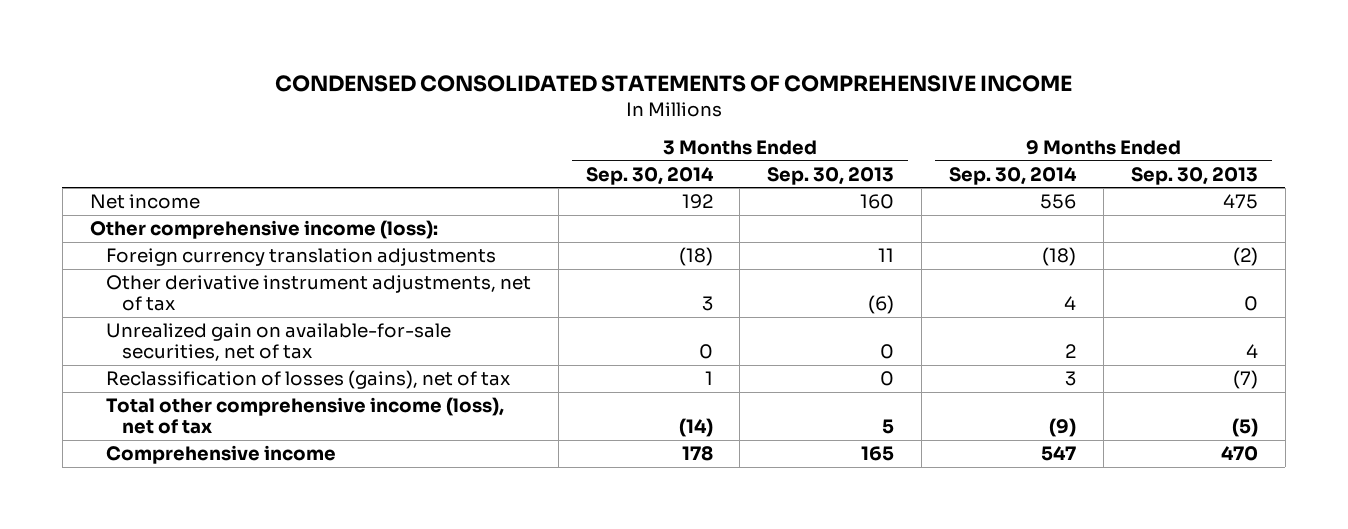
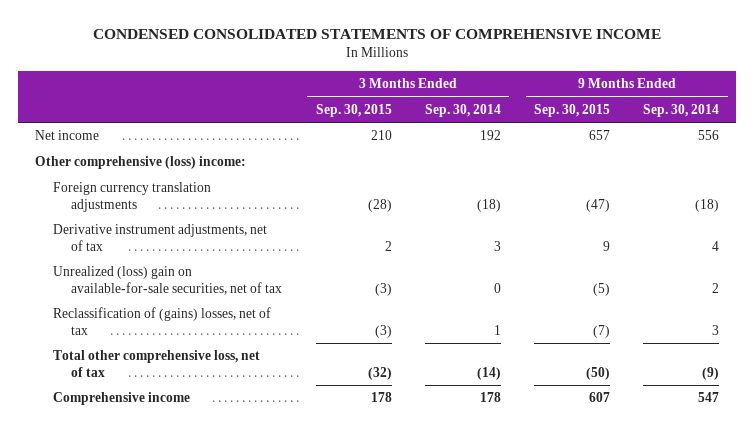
[767,166,895,185] Sep. 30, 2013 -> none
[1130,166,1258,185] Sep. 30, 2013 -> none
none -> [315,103,392,117] Sep. 30, 2015
none -> [534,103,611,117] Sep. 30, 2015
[89,220,438,240] Other comprehensive income (loss): -> [34,156,246,170] Other comprehensive (loss) income:
[105,275,531,312] Other derivative instrument adjustments, net of tax -> [52,224,267,251] Derivative instrument adjustments, net of tax
[105,323,451,362] Unrealized gain on available-for-sale securities, net of tax -> [52,266,283,295] Unrealized (loss) gain on available-for-sale securities, net of tax
[105,370,510,390] Reclassification of losses (gains), net of tax -> [52,307,271,335] Reclassification of (gains) losses, net of tax
[105,397,504,435] Total other comprehensive income (loss), net of tax -> [52,350,260,377] Total other comprehensive loss, net of tax

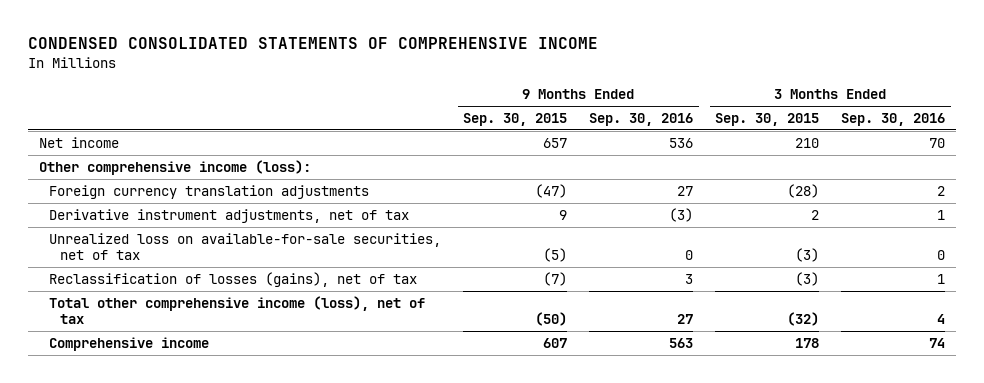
[424,103,501,117] Sep. 30, 2014 -> none
[643,103,720,117] Sep. 30, 2014 -> none
none -> [589,113,694,127] Sep. 30, 2016
none -> [841,113,946,127] Sep. 30, 2016
[34,156,246,170] Other comprehensive (loss) income: -> [38,159,311,175] Other comprehensive income (loss):
[52,266,283,295] Unrealized (loss) gain on available-for-sale securities, net of tax -> [49,232,442,261] Unrealized loss on available-for-sale securities, net of tax
[52,307,271,335] Reclassification of (gains) losses, net of tax -> [49,271,418,287] Reclassification of losses (gains), net of tax
[52,350,260,377] Total other comprehensive loss, net of tax -> [49,295,426,325] Total other comprehensive income (loss), net of tax

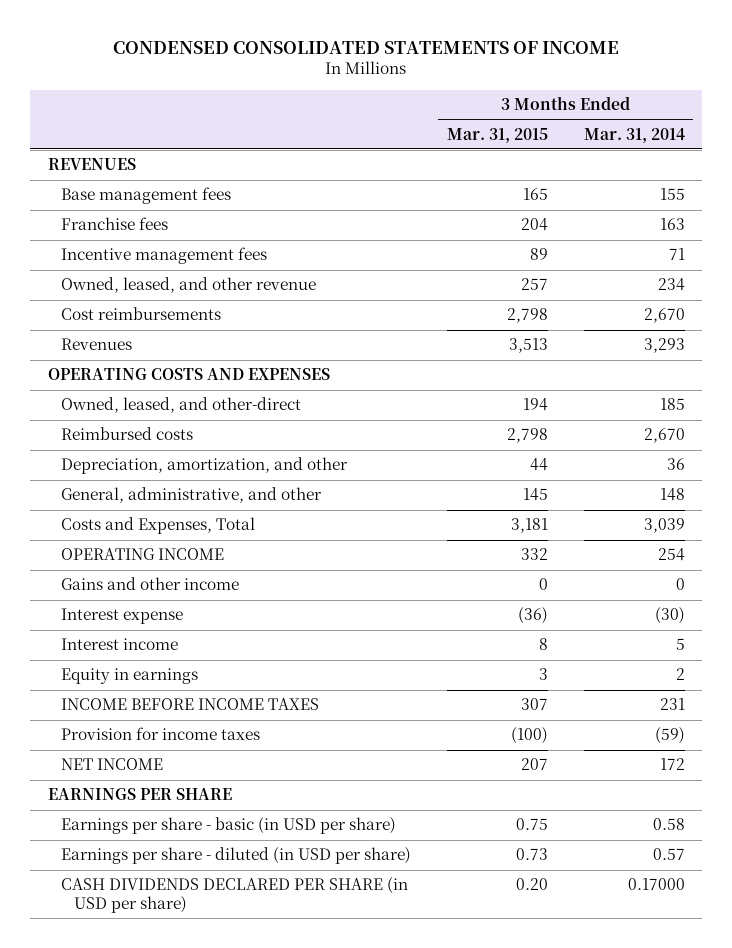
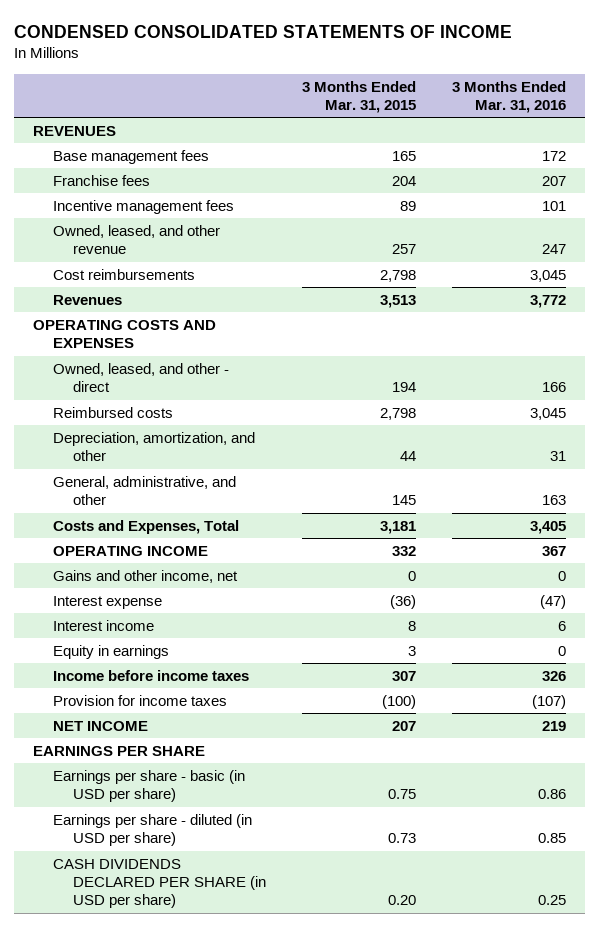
[583,127,685,143] Mar. 31, 2014 -> none
none -> [452,80,567,113] 3 Months Ended Mar. 31, 2016
[60,397,301,414] Owned, leased, and other-direct -> [52,362,229,393] Owned, leased, and other - direct
[60,577,239,591] Gains and other income -> [52,569,238,583] Gains and other income, net
[60,698,319,711] INCOME BEFORE INCOME TAXES -> [52,669,249,681] Income before income taxes

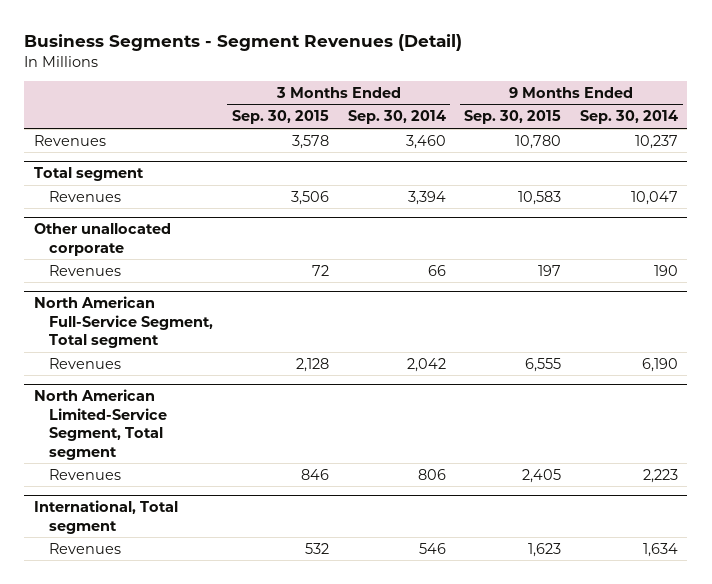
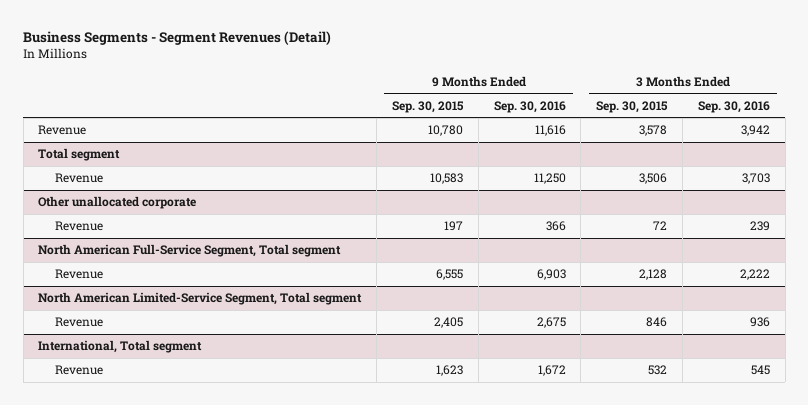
[347,110,446,125] Sep. 30, 2014 -> none
[580,110,679,125] Sep. 30, 2014 -> none
none -> [493,100,566,113] Sep. 30, 2016
none -> [697,100,770,113] Sep. 30, 2016
[33,134,106,146] Revenues -> [38,125,87,136] Revenue
[49,190,122,202] Revenues -> [54,173,103,184] Revenue
[49,264,122,276] Revenues -> [54,221,103,232] Revenue
[49,357,122,369] Revenues -> [54,269,103,280] Revenue
[49,468,122,480] Revenues -> [54,317,103,328] Revenue
[49,542,122,554] Revenues -> [54,365,103,376] Revenue

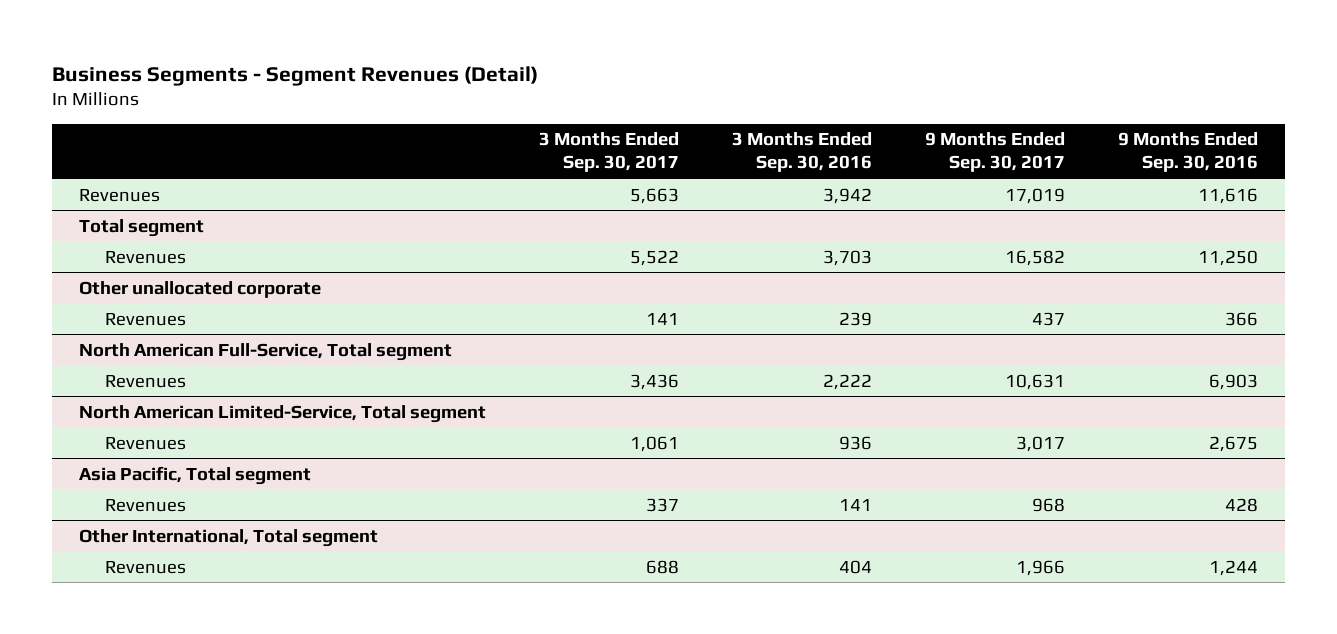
[392,100,465,113] Sep. 30, 2015 -> none
[596,100,669,113] Sep. 30, 2015 -> none
none -> [539,132,680,173] 3 Months Ended Sep. 30, 2017
none -> [925,132,1066,173] 9 Months Ended Sep. 30, 2017
[38,125,87,136] Revenue -> [78,188,160,202] Revenues
[54,173,103,184] Revenue -> [104,250,186,264] Revenues
[54,365,103,376] Revenue -> none
[54,221,103,232] Revenue -> [104,312,186,326] Revenues
[38,244,342,258] North American Full-Service Segment, Total segment -> [78,342,452,361] North American Full-Service, Total segment
[54,269,103,280] Revenue -> [104,374,186,388] Revenues
[38,292,363,306] North American Limited-Service Segment, Total segment -> [78,404,486,423] North American Limited-Service, Total segment
[54,317,103,328] Revenue -> [104,436,186,450] Revenues
none -> [78,465,311,485] Asia Pacific, Total segment
none -> [104,498,186,512] Revenues
[38,340,203,354] International, Total segment -> [78,528,378,547] Other International, Total segment
none -> [104,560,186,574] Revenues

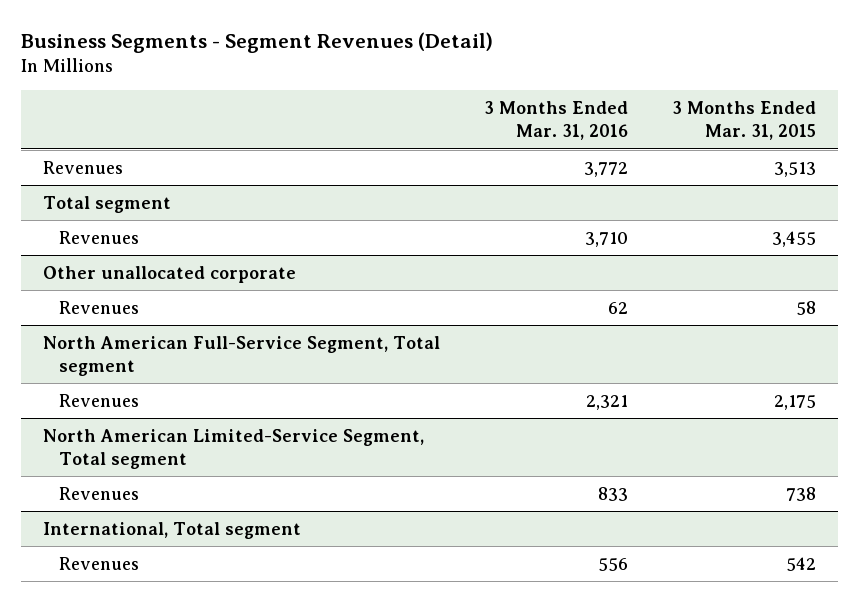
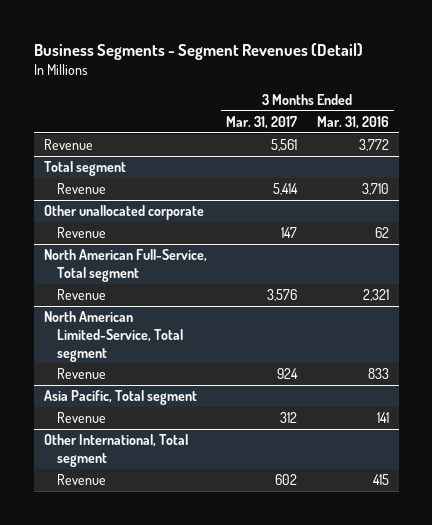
[671,101,816,141] 3 Months Ended Mar. 31, 2015 -> none
none -> [226,115,298,129] Mar. 31, 2017
[42,160,123,174] Revenues -> [43,139,93,151] Revenue
[58,230,139,244] Revenues -> [56,183,106,195] Revenue
[58,556,139,570] Revenues -> none
[58,300,139,314] Revenues -> [56,227,106,239] Revenue
[42,335,440,376] North American Full-Service Segment, Total segment -> [43,249,207,282] North American Full-Service, Total segment
[58,393,139,407] Revenues -> [56,289,106,301] Revenue
[42,428,424,469] North American Limited-Service Segment, Total segment -> [43,311,183,362] North American Limited-Service, Total segment
[58,486,139,500] Revenues -> [56,368,106,380] Revenue
none -> [43,390,197,406] Asia Pacific, Total segment
none -> [56,412,106,424] Revenue
[42,521,301,539] International, Total segment -> [43,434,188,467] Other International, Total segment
none -> [56,474,106,486] Revenue

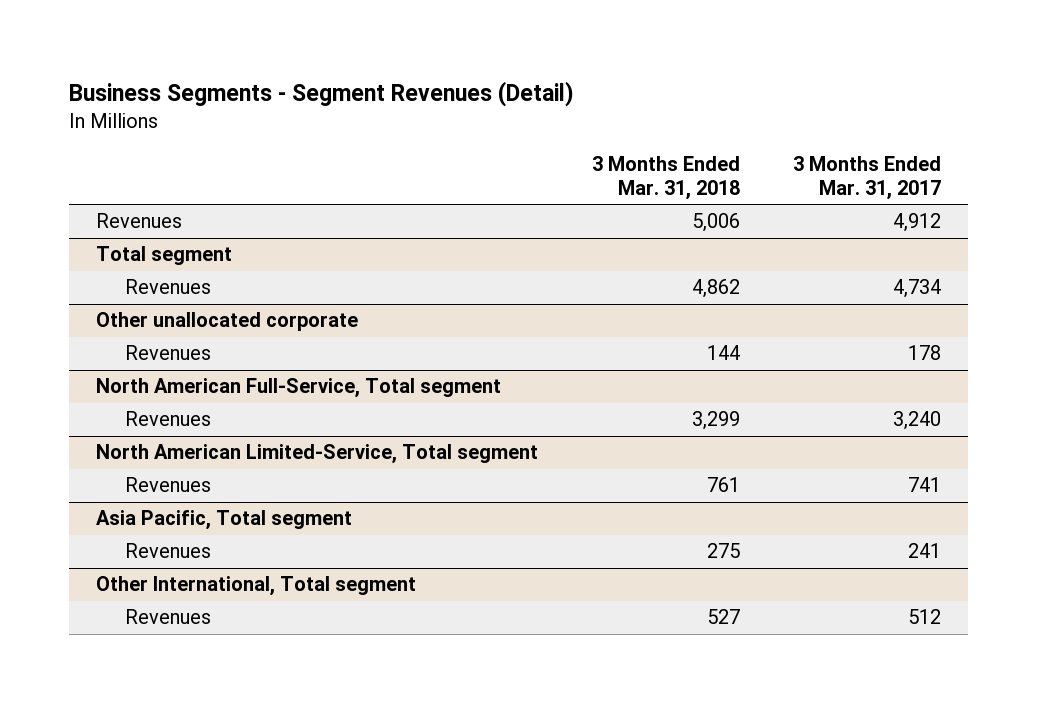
[316,115,389,129] Mar. 31, 2016 -> none
none -> [591,156,740,200] 3 Months Ended Mar. 31, 2018
[43,139,93,151] Revenue -> none
none -> [96,213,183,229] Revenues
[56,183,106,195] Revenue -> none
none -> [125,279,212,295] Revenues
[56,227,106,239] Revenue -> none
none -> [125,345,212,361] Revenues
[56,289,106,301] Revenue -> none
none -> [125,411,212,427] Revenues
[56,368,106,380] Revenue -> none
none -> [125,477,212,493] Revenues
[56,412,106,424] Revenue -> none
none -> [125,543,212,559] Revenues
[56,474,106,486] Revenue -> none
none -> [125,609,212,625] Revenues

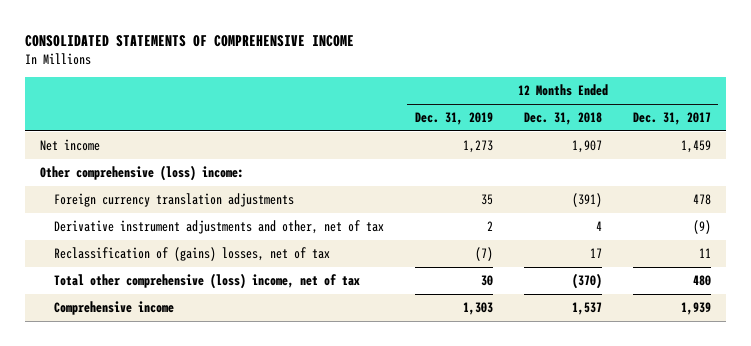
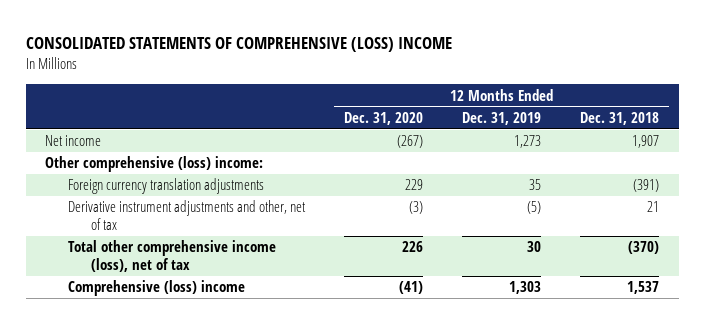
[24,34,354,47] CONSOLIDATED STATEMENTS OF COMPREHENSIVE INCOME -> [25,37,452,53] CONSOLIDATED STATEMENTS OF COMPREHENSIVE (LOSS) INCOME
[632,112,711,126] Dec. 31, 2017 -> none
none -> [344,111,424,125] Dec. 31, 2020
[54,247,331,262] Reclassification of (gains) losses, net of tax -> none
[486,221,493,232] 2 -> [527,201,542,215] (5)
[595,221,602,232] 4 -> [647,201,660,213] 21
[54,273,361,290] Total other comprehensive (loss) income, net of tax -> [68,240,277,272] Total other comprehensive income (loss), net of tax
[54,301,175,316] Comprehensive income -> [68,280,246,297] Comprehensive (loss) income

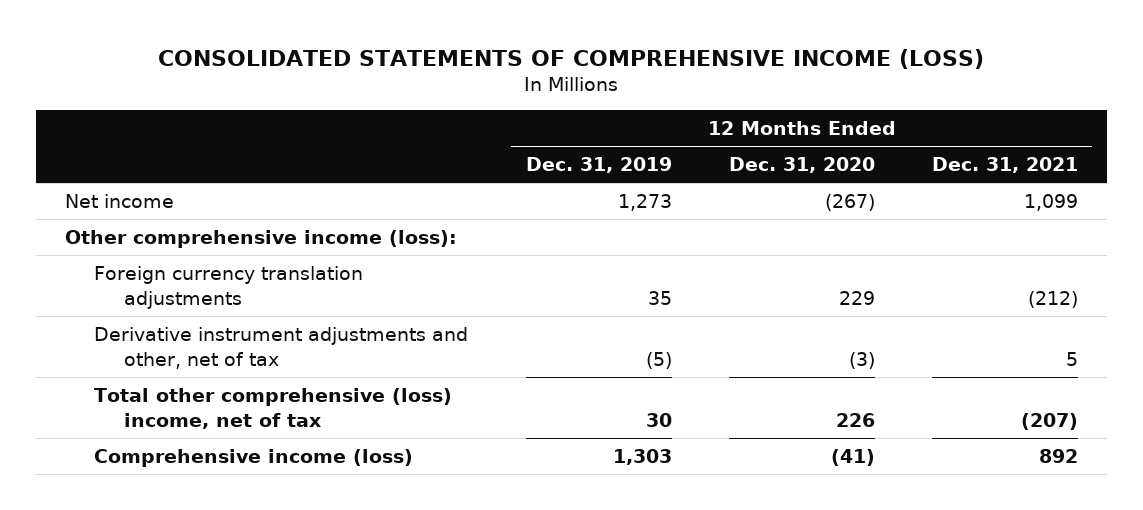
[25,37,452,53] CONSOLIDATED STATEMENTS OF COMPREHENSIVE (LOSS) INCOME -> [158,48,985,69] CONSOLIDATED STATEMENTS OF COMPREHENSIVE INCOME (LOSS)
[580,111,660,125] Dec. 31, 2018 -> none
none -> [932,157,1079,174] Dec. 31, 2021
[45,156,264,173] Other comprehensive (loss) income: -> [64,229,457,248] Other comprehensive income (loss):
[68,240,277,272] Total other comprehensive income (loss), net of tax -> [94,387,453,429] Total other comprehensive (loss) income, net of tax
[68,280,246,297] Comprehensive (loss) income -> [94,448,414,467] Comprehensive income (loss)

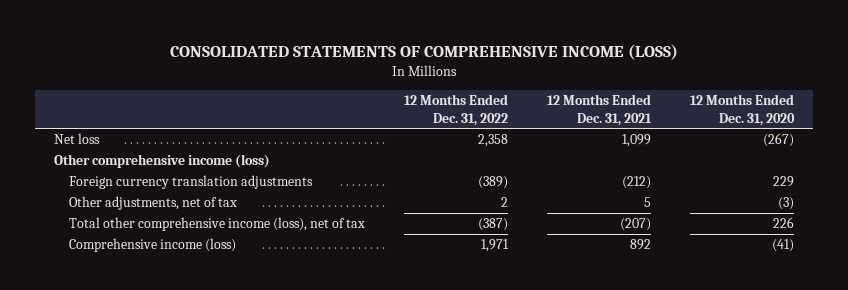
[525,157,672,174] Dec. 31, 2019 -> none
none -> [403,94,508,126] 12 Months Ended Dec. 31, 2022
[64,193,174,208] Net income -> [54,133,101,145] Net loss
[64,229,457,248] Other comprehensive income (loss): -> [54,154,271,169] Other comprehensive income (loss)
[94,326,469,369] Derivative instrument adjustments and other, net of tax -> [69,196,238,211] Other adjustments, net of tax
[94,387,453,429] Total other comprehensive (loss) income, net of tax -> [69,217,366,232] Total other comprehensive income (loss), net of tax

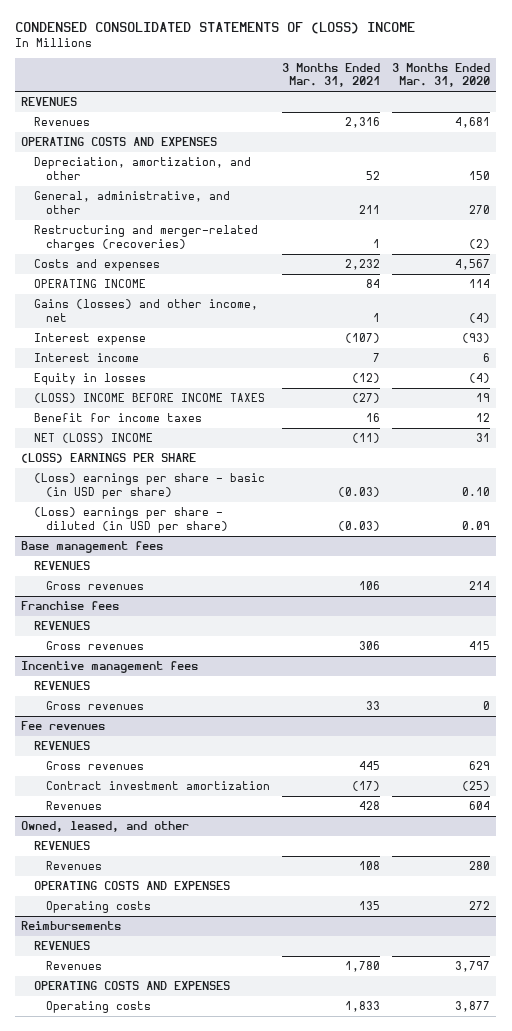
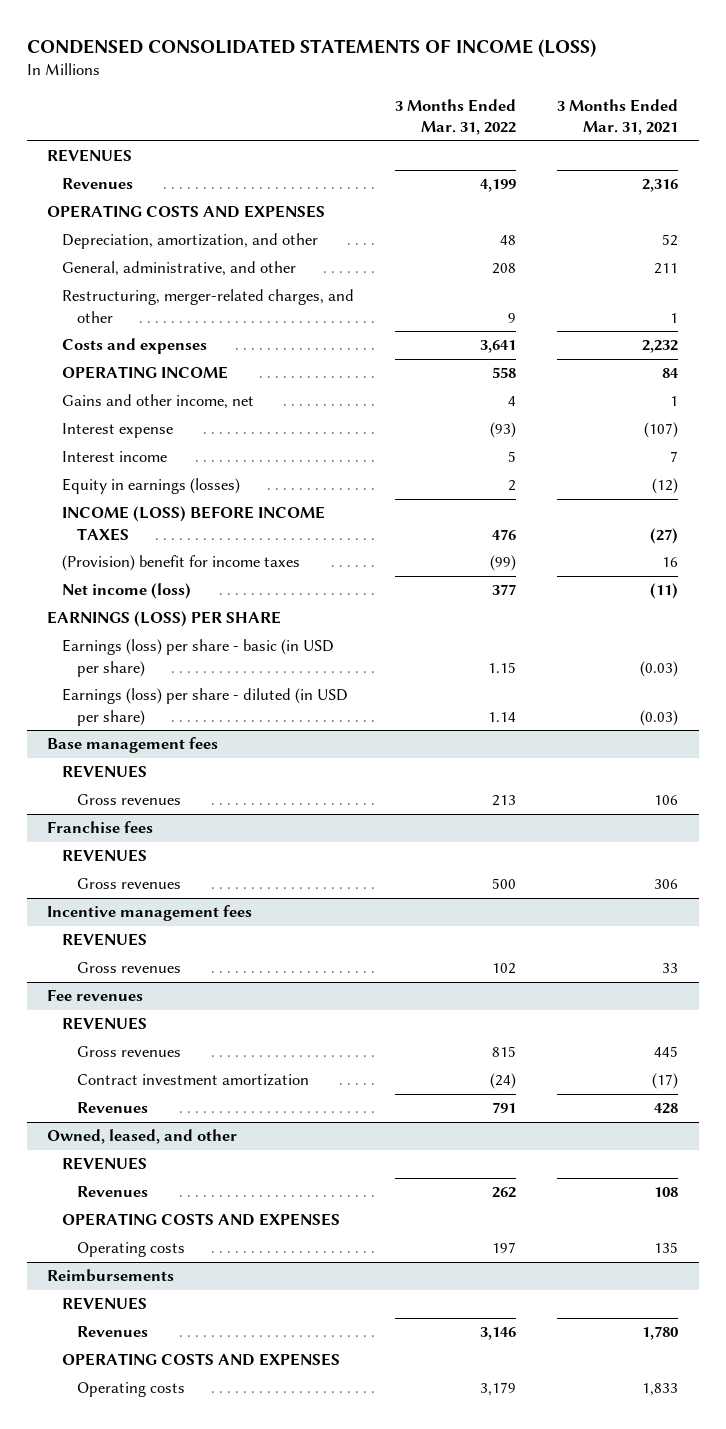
[15,22,416,35] CONDENSED CONSOLIDATED STATEMENTS OF (LOSS) INCOME -> [26,38,596,57] CONDENSED CONSOLIDATED STATEMENTS OF INCOME (LOSS)
[392,62,491,88] 3 Months Ended Mar. 31, 2020 -> none
none -> [395,98,517,136] 3 Months Ended Mar. 31, 2022
[33,225,258,251] Restructuring and merger-related charges (recoveries) -> [62,289,355,323] Restructuring, merger-related charges, and other
[33,299,258,322] Gains (losses) and other income, net -> [62,394,255,410] Gains and other income, net
[33,373,146,386] Equity in losses -> [62,478,241,495] Equity in earnings (losses)
[33,393,265,404] (LOSS) INCOME BEFORE INCOME TAXES -> [62,506,326,541] INCOME (LOSS) BEFORE INCOME TAXES
[33,413,202,423] Benefit for income taxes -> [62,555,301,572] (Provision) benefit for income taxes
[33,433,153,444] NET (LOSS) INCOME -> [62,583,192,600] Net income (loss)
[21,453,197,464] (LOSS) EARNINGS PER SHARE -> [47,611,282,628] EARNINGS (LOSS) PER SHARE
[33,473,265,499] (Loss) earnings per share - basic (in USD per share) -> [62,639,335,677] Earnings (loss) per share - basic (in USD per share)
[33,507,229,533] (Loss) earnings per share - diluted (in USD per share) -> [62,688,349,726] Earnings (loss) per share - diluted (in USD per share)

